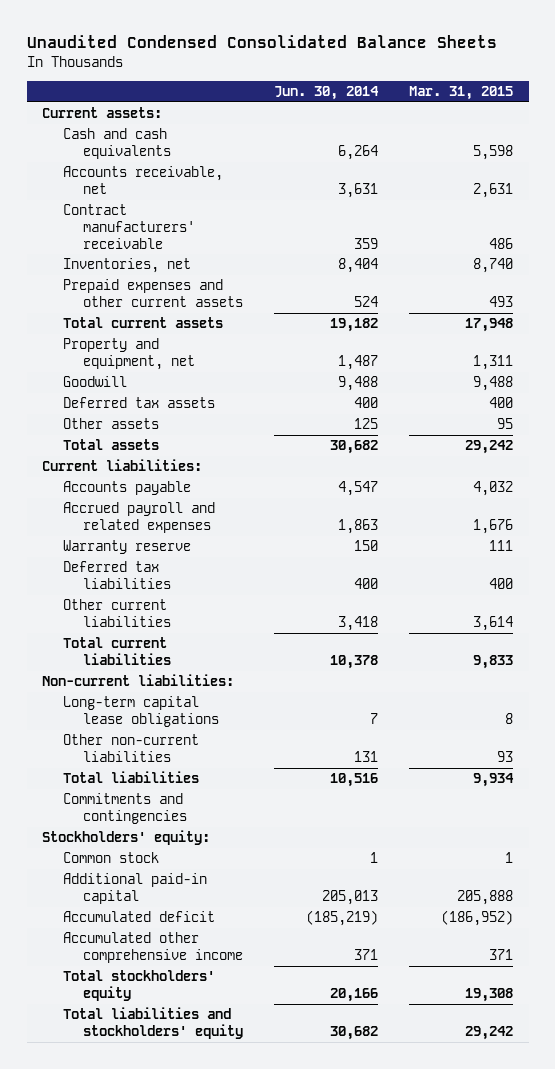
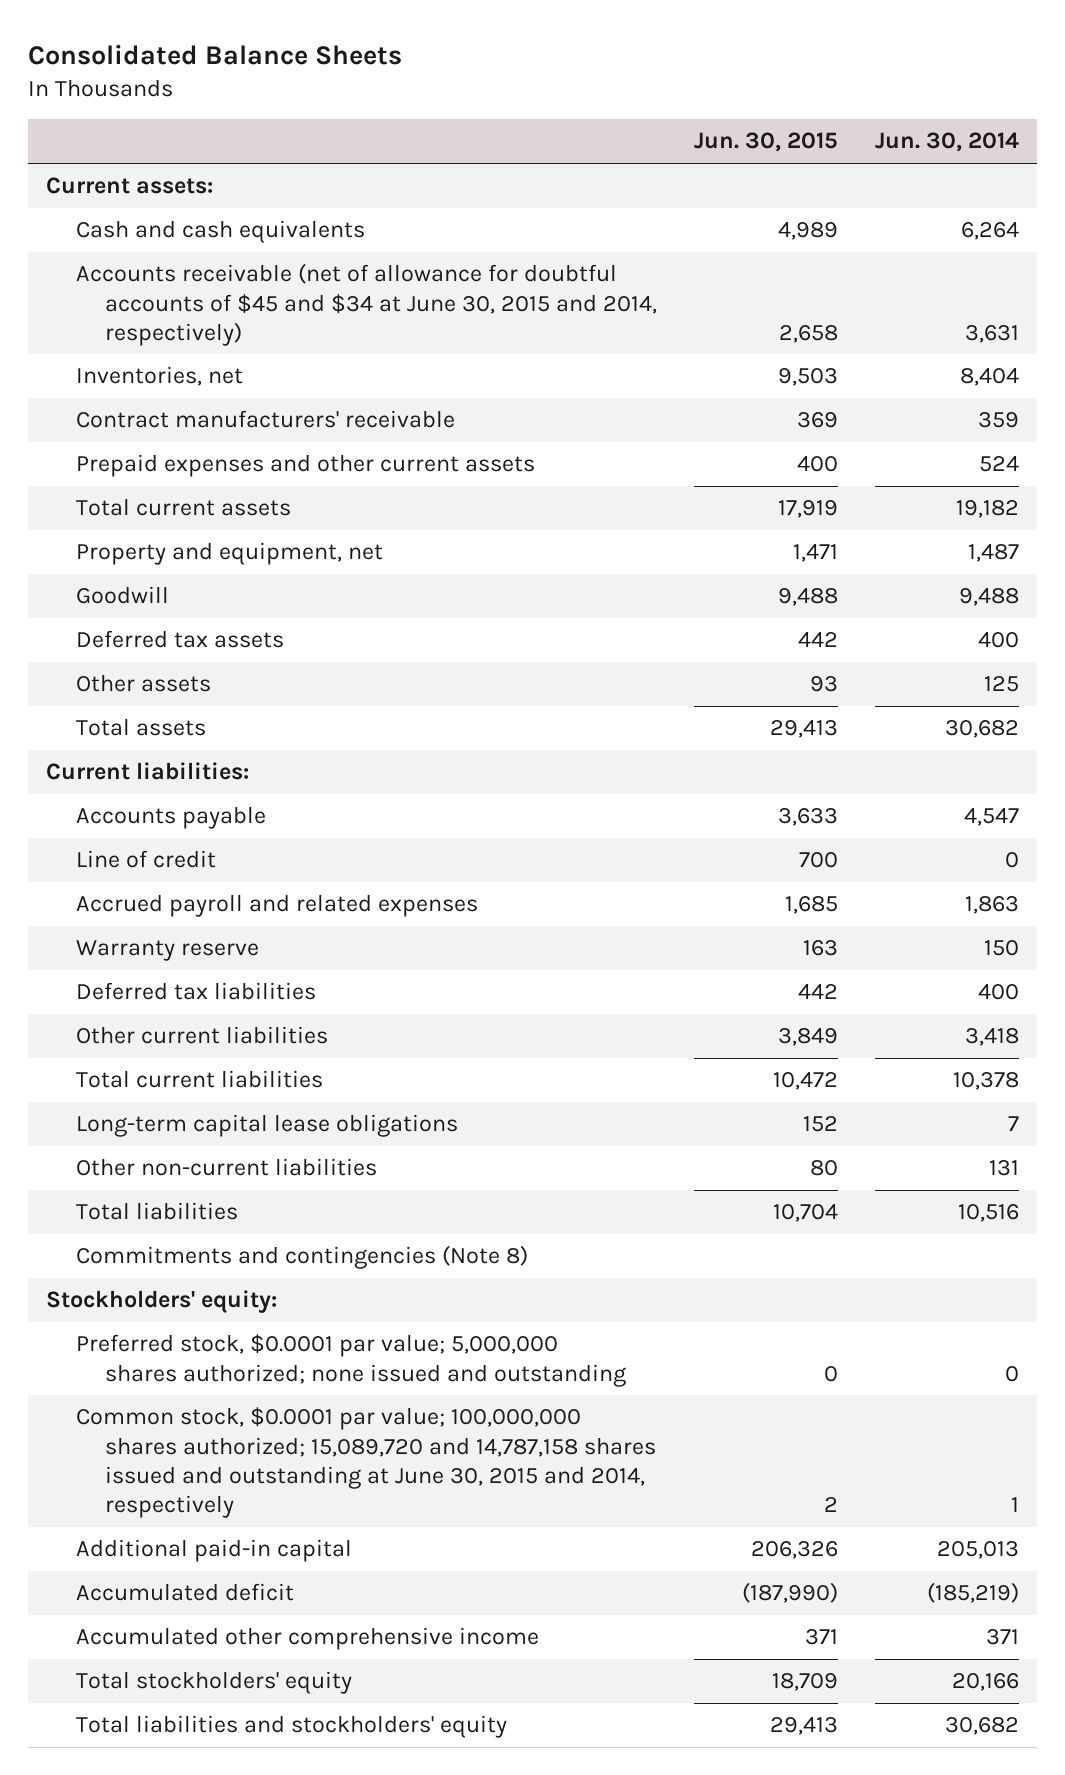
[26,35,497,49] Unaudited Condensed Consolidated Balance Sheets -> [27,44,402,66] Consolidated Balance Sheets
[409,85,514,100] Mar. 31, 2015 -> none
none -> [693,132,838,153] Jun. 30, 2015
[62,166,223,195] Accounts receivable, net -> [75,263,657,346] Accounts receivable (net of allowance for doubtful accounts of $45 and $34 at June 30, 2015 and 2014, respectively)
[62,204,195,249] Contract manufacturers' receivable -> [75,410,455,429] Contract manufacturers' receivable
none -> [75,850,216,869] Line of credit
[42,674,235,687] Non-current liabilities: -> none
[62,793,187,825] Commitments and contingencies -> [75,1245,528,1270] Commitments and contingencies (Note 8)
none -> [75,1334,626,1387] Preferred stock, $0.0001 par value; 5,000,000 shares authorized; none issued and outstanding
[62,852,159,864] Common stock -> [75,1407,656,1518] Common stock, $0.0001 par value; 100,000,000 shares authorized; 15,089,720 and 14,787,158 shares issued and outstanding at June 30, 2015 and 2014, respectively

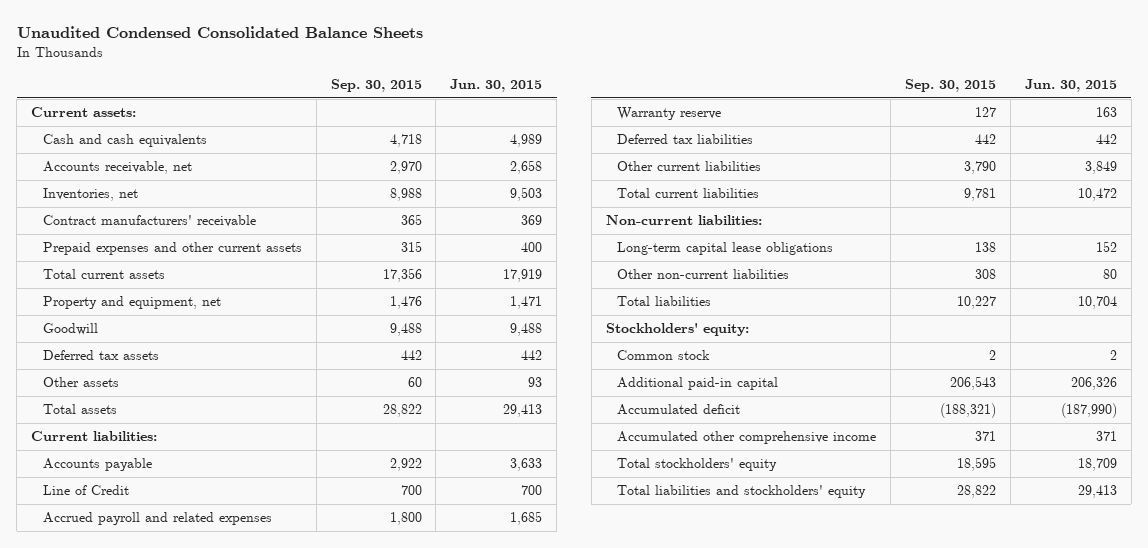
[27,44,402,66] Consolidated Balance Sheets -> [16,26,423,39] Unaudited Condensed Consolidated Balance Sheets
[874,132,1019,153] Jun. 30, 2014 -> none
none -> [330,79,422,93] Sep. 30, 2015
[75,263,657,346] Accounts receivable (net of allowance for doubtful accounts of $45 and $34 at June 30, 2015 and 2014, respectively) -> [42,161,192,175] Accounts receivable, net
[75,850,216,869] Line of credit -> [42,485,129,496] Line of Credit
none -> [605,215,762,226] Non-current liabilities:
[75,1245,528,1270] Commitments and contingencies (Note 8) -> none
[75,1334,626,1387] Preferred stock, $0.0001 par value; 5,000,000 shares authorized; none issued and outstanding -> none
[75,1407,656,1518] Common stock, $0.0001 par value; 100,000,000 shares authorized; 15,089,720 and 14,787,158 shares issued and outstanding at June 30, 2015 and 2014, respectively -> [617,350,711,361] Common stock

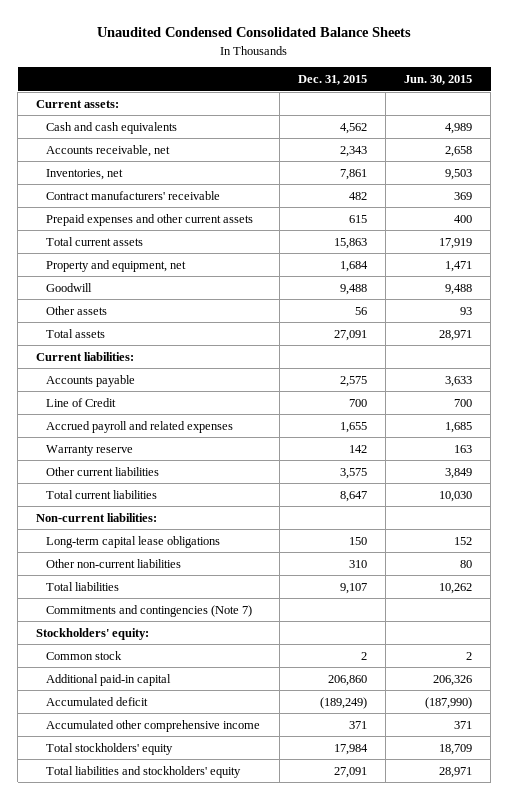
[330,79,422,93] Sep. 30, 2015 -> none
none -> [297,75,367,86] Dec. 31, 2015
[42,350,159,361] Deferred tax assets -> none
[503,404,543,418] 29,413 -> [439,329,473,341] 28,971
[617,134,754,145] Deferred tax liabilities -> none
[1077,188,1117,202] 10,472 -> [439,490,473,502] 10,030
[1077,296,1117,310] 10,704 -> [439,582,473,594] 10,262
none -> [46,604,253,617] Commitments and contingencies (Note 7)
[1077,485,1117,499] 29,413 -> [439,766,473,778] 28,971

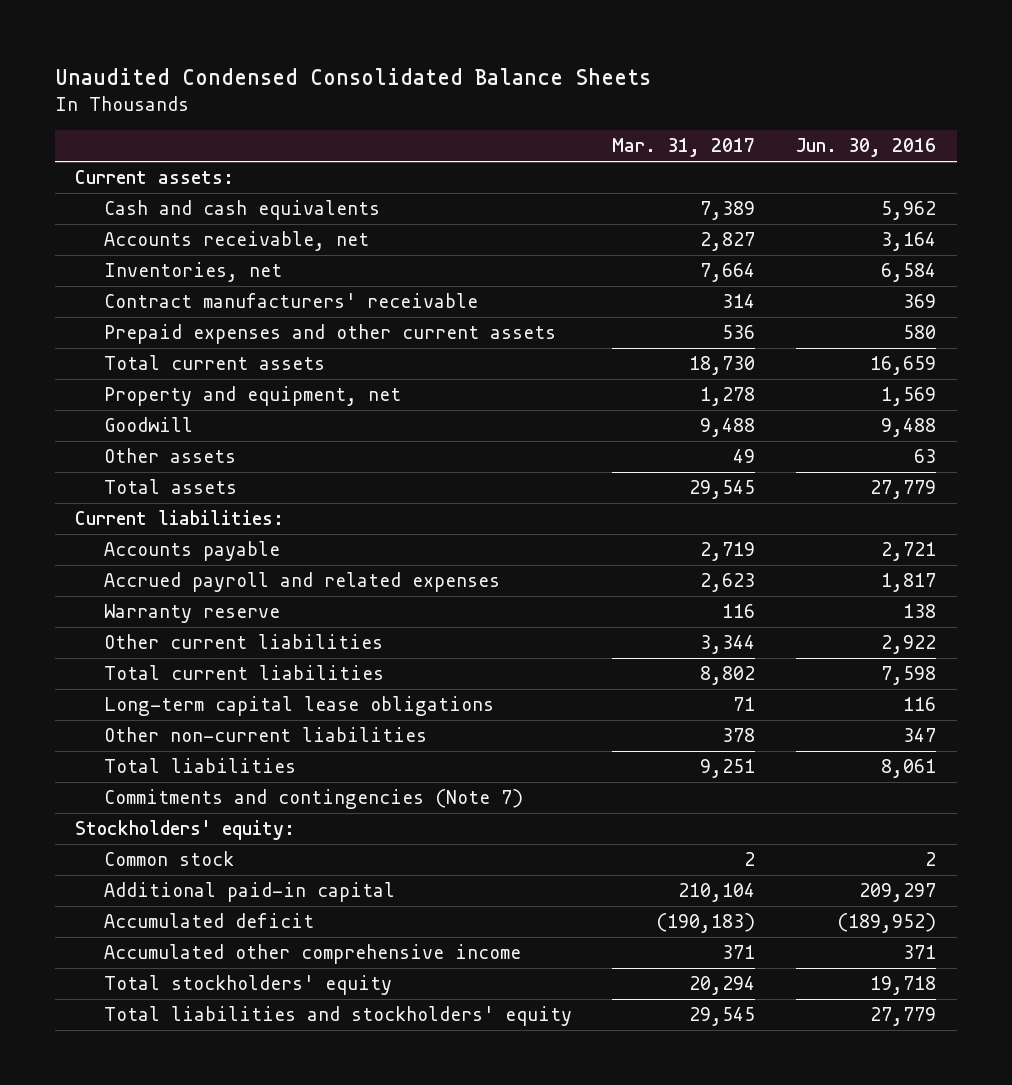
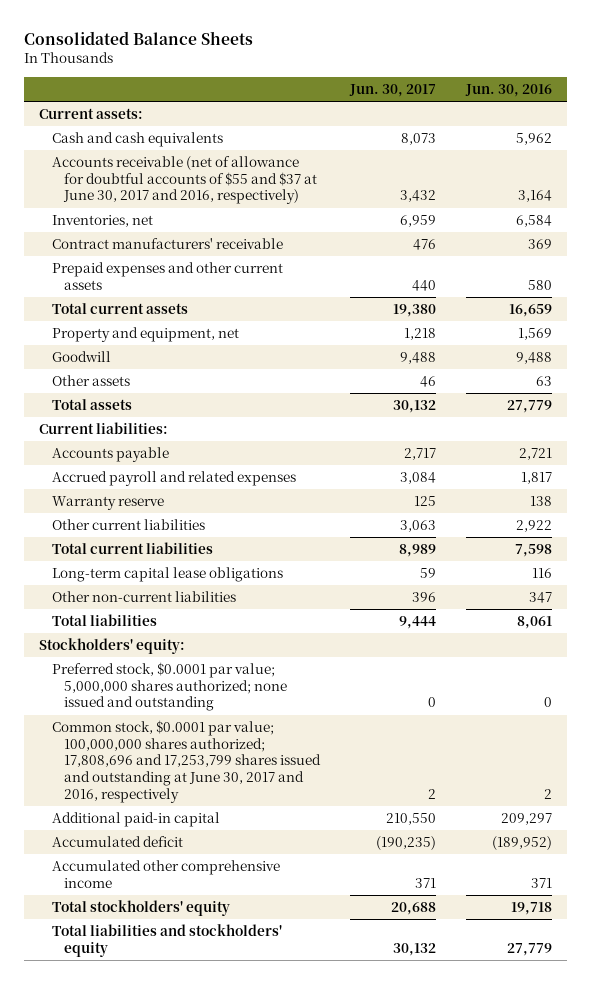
[54,67,651,85] Unaudited Condensed Consolidated Balance Sheets -> [23,31,253,46] Consolidated Balance Sheets
[612,138,756,158] Mar. 31, 2017 -> none
none -> [349,84,437,98] Jun. 30, 2017
[103,230,369,251] Accounts receivable, net -> [51,156,318,205] Accounts receivable (net of allowance for doubtful accounts of $55 and $37 at June 30, 2017 and 2016, respectively)
[103,788,523,809] Commitments and contingencies (Note 7) -> none
none -> [51,662,288,712] Preferred stock, $0.0001 par value; 5,000,000 shares authorized; none issued and outstanding
[103,850,234,866] Common stock -> [51,720,322,803] Common stock, $0.0001 par value; 100,000,000 shares authorized; 17,808,696 and 17,253,799 shares issued and outstanding at June 30, 2017 and 2016, respectively

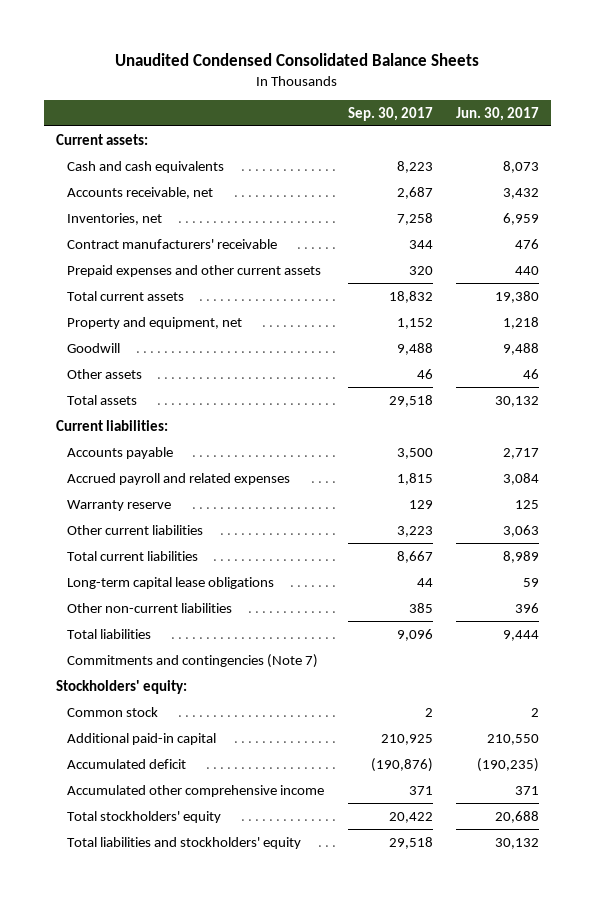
[23,31,253,46] Consolidated Balance Sheets -> [115,53,480,67] Unaudited Condensed Consolidated Balance Sheets
[464,84,552,98] Jun. 30, 2016 -> none
none -> [347,106,433,121] Sep. 30, 2017
[51,156,318,205] Accounts receivable (net of allowance for doubtful accounts of $55 and $37 at June 30, 2017 and 2016, respectively) -> [66,186,213,199] Accounts receivable, net
none -> [66,653,318,668] Commitments and contingencies (Note 7)
[51,662,288,712] Preferred stock, $0.0001 par value; 5,000,000 shares authorized; none issued and outstanding -> none
[51,720,322,803] Common stock, $0.0001 par value; 100,000,000 shares authorized; 17,808,696 and 17,253,799 shares issued and outstanding at June 30, 2017 and 2016, respectively -> [66,706,158,717] Common stock

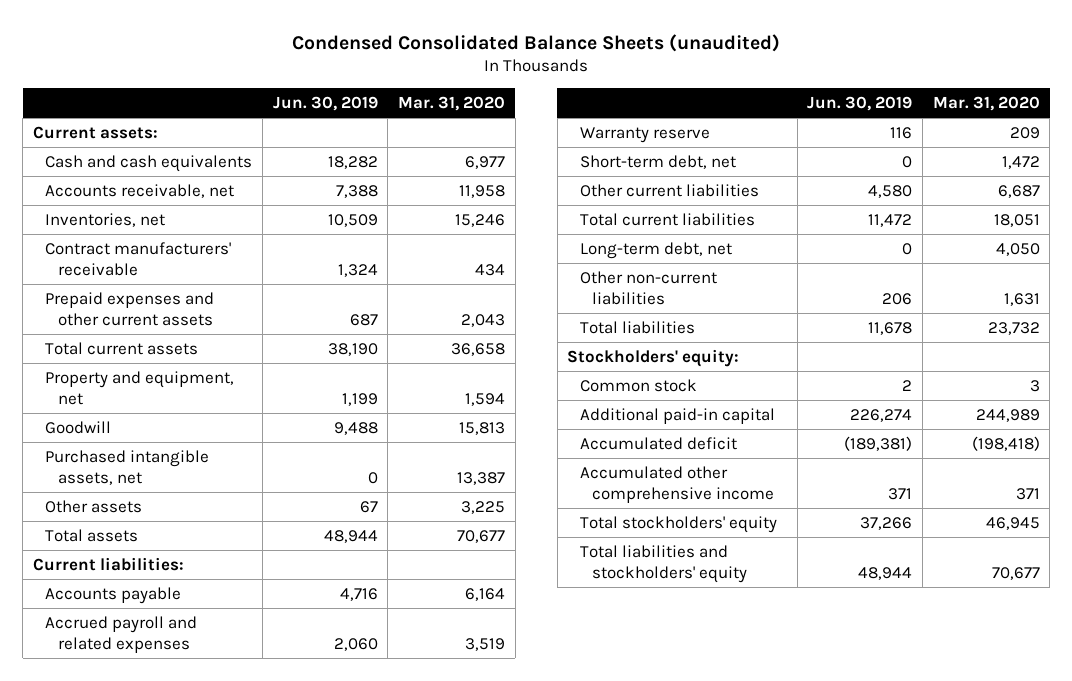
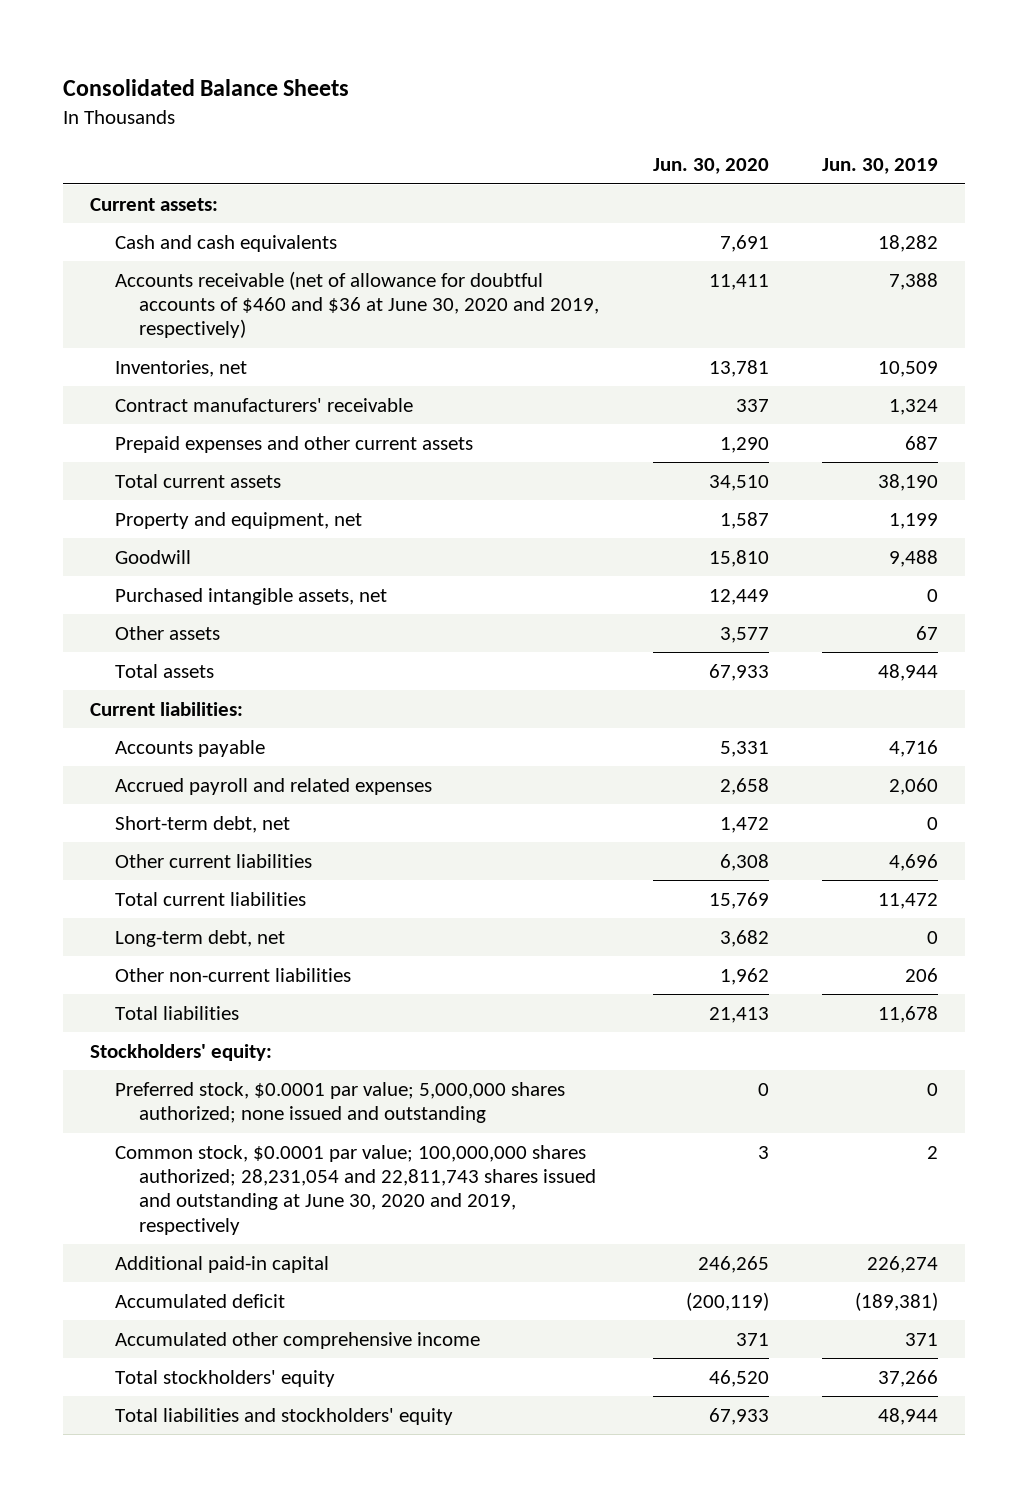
[292,33,781,52] Condensed Consolidated Balance Sheets (unaudited) -> [63,78,350,96] Consolidated Balance Sheets
[397,95,505,111] Mar. 31, 2020 -> none
none -> [652,158,769,175] Jun. 30, 2020
[45,183,235,198] Accounts receivable, net -> [114,271,600,339] Accounts receivable (net of allowance for doubtful accounts of $460 and $36 at June 30, 2020 and 2019, respectively)
[579,126,710,143] Warranty reserve -> none
[868,184,913,198] 4,580 -> [889,854,939,872] 4,696
none -> [114,1082,565,1124] Preferred stock, $0.0001 par value; 5,000,000 shares authorized; none issued and outstanding
[579,378,697,392] Common stock -> [114,1145,597,1235] Common stock, $0.0001 par value; 100,000,000 shares authorized; 28,231,054 and 22,811,743 shares issued and outstanding at June 30, 2020 and 2019, respectively

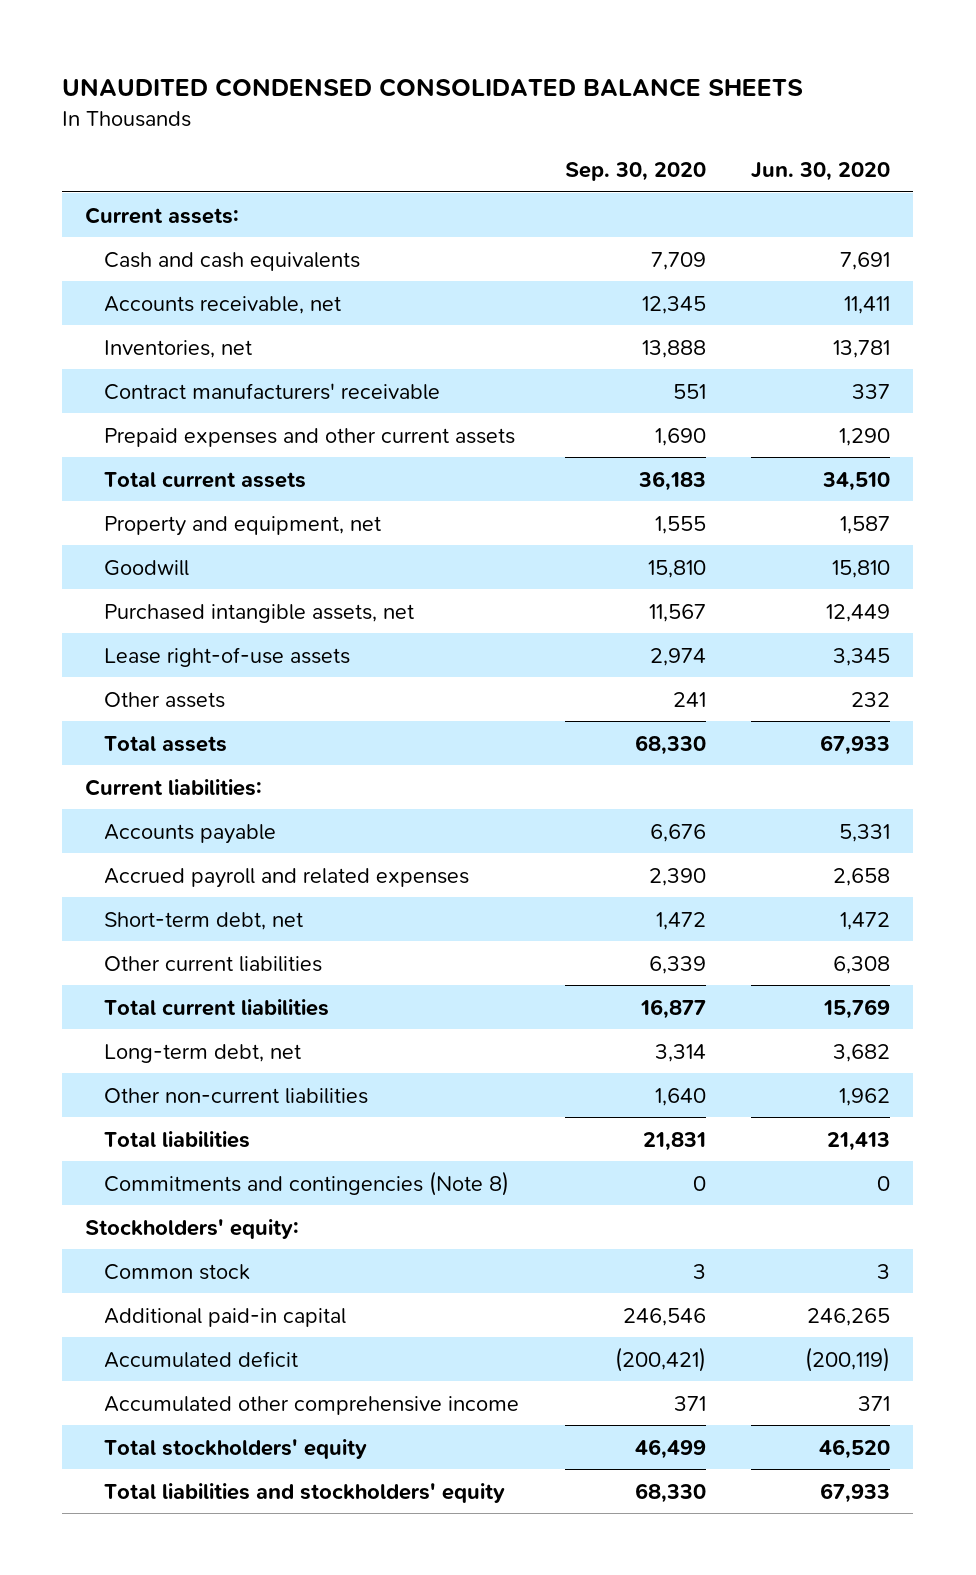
[63,78,350,96] Consolidated Balance Sheets -> [62,78,804,98] UNAUDITED CONDENSED CONSOLIDATED BALANCE SHEETS
[822,158,939,175] Jun. 30, 2019 -> none
none -> [564,162,706,182] Sep. 30, 2020
[114,271,600,339] Accounts receivable (net of allowance for doubtful accounts of $460 and $36 at June 30, 2020 and 2019, respectively) -> [104,295,342,314] Accounts receivable, net
none -> [104,646,351,667] Lease right-of-use assets
[719,627,769,644] 3,577 -> [851,691,891,707] 232
none -> [104,1170,510,1196] Commitments and contingencies (Note 8)
[114,1082,565,1124] Preferred stock, $0.0001 par value; 5,000,000 shares authorized; none issued and outstanding -> none
[114,1145,597,1235] Common stock, $0.0001 par value; 100,000,000 shares authorized; 28,231,054 and 22,811,743 shares issued and outstanding at June 30, 2020 and 2019, respectively -> [104,1263,251,1280] Common stock

